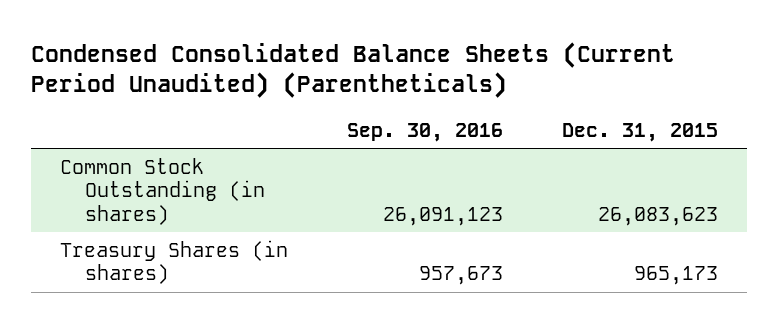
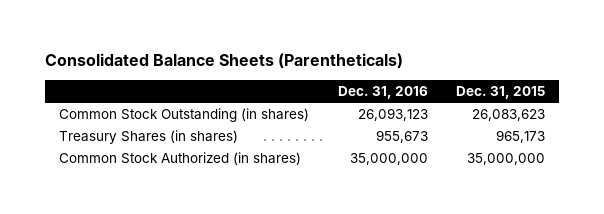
[31,41,676,99] Condensed Consolidated Balance Sheets (Current Period Unaudited) (Parentheticals) -> [45,53,404,69] Consolidated Balance Sheets (Parentheticals)
[347,122,504,142] Sep. 30, 2016 -> none
none -> [337,86,428,100] Dec. 31, 2016
none -> [59,152,302,166] Common Stock Authorized (in shares)

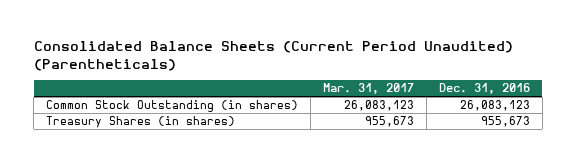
[45,53,404,69] Consolidated Balance Sheets (Parentheticals) -> [33,41,513,71] Consolidated Balance Sheets (Current Period Unaudited) (Parentheticals)
[456,86,546,100] Dec. 31, 2015 -> none
none -> [323,83,415,95] Mar. 31, 2017
[357,108,428,122] 26,093,123 -> [459,100,530,112] 26,083,123
[59,152,302,166] Common Stock Authorized (in shares) -> none

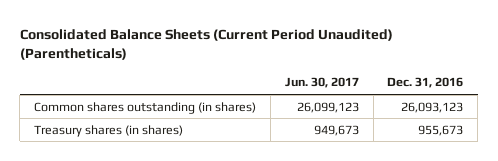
[323,83,415,95] Mar. 31, 2017 -> none
none -> [284,77,359,89] Jun. 30, 2017
[46,100,299,113] Common Stock Outstanding (in shares) -> [34,101,257,114] Common shares outstanding (in shares)
[459,100,530,112] 26,083,123 -> [401,101,464,113] 26,093,123
[46,116,236,129] Treasury Shares (in shares) -> [34,124,184,137] Treasury shares (in shares)

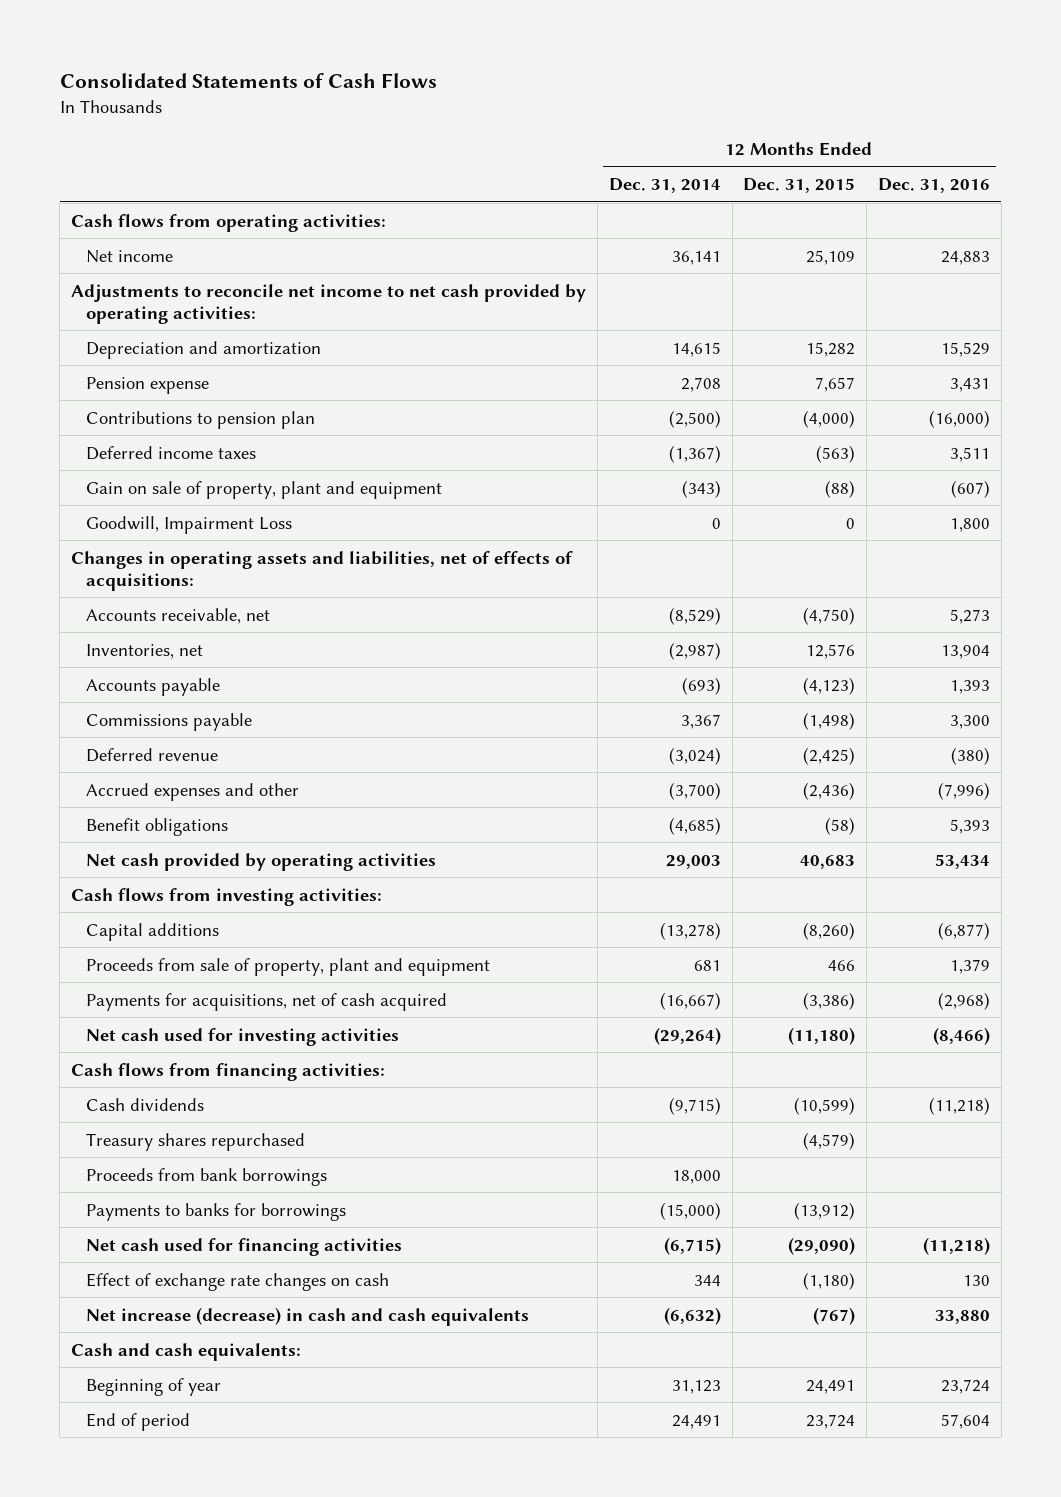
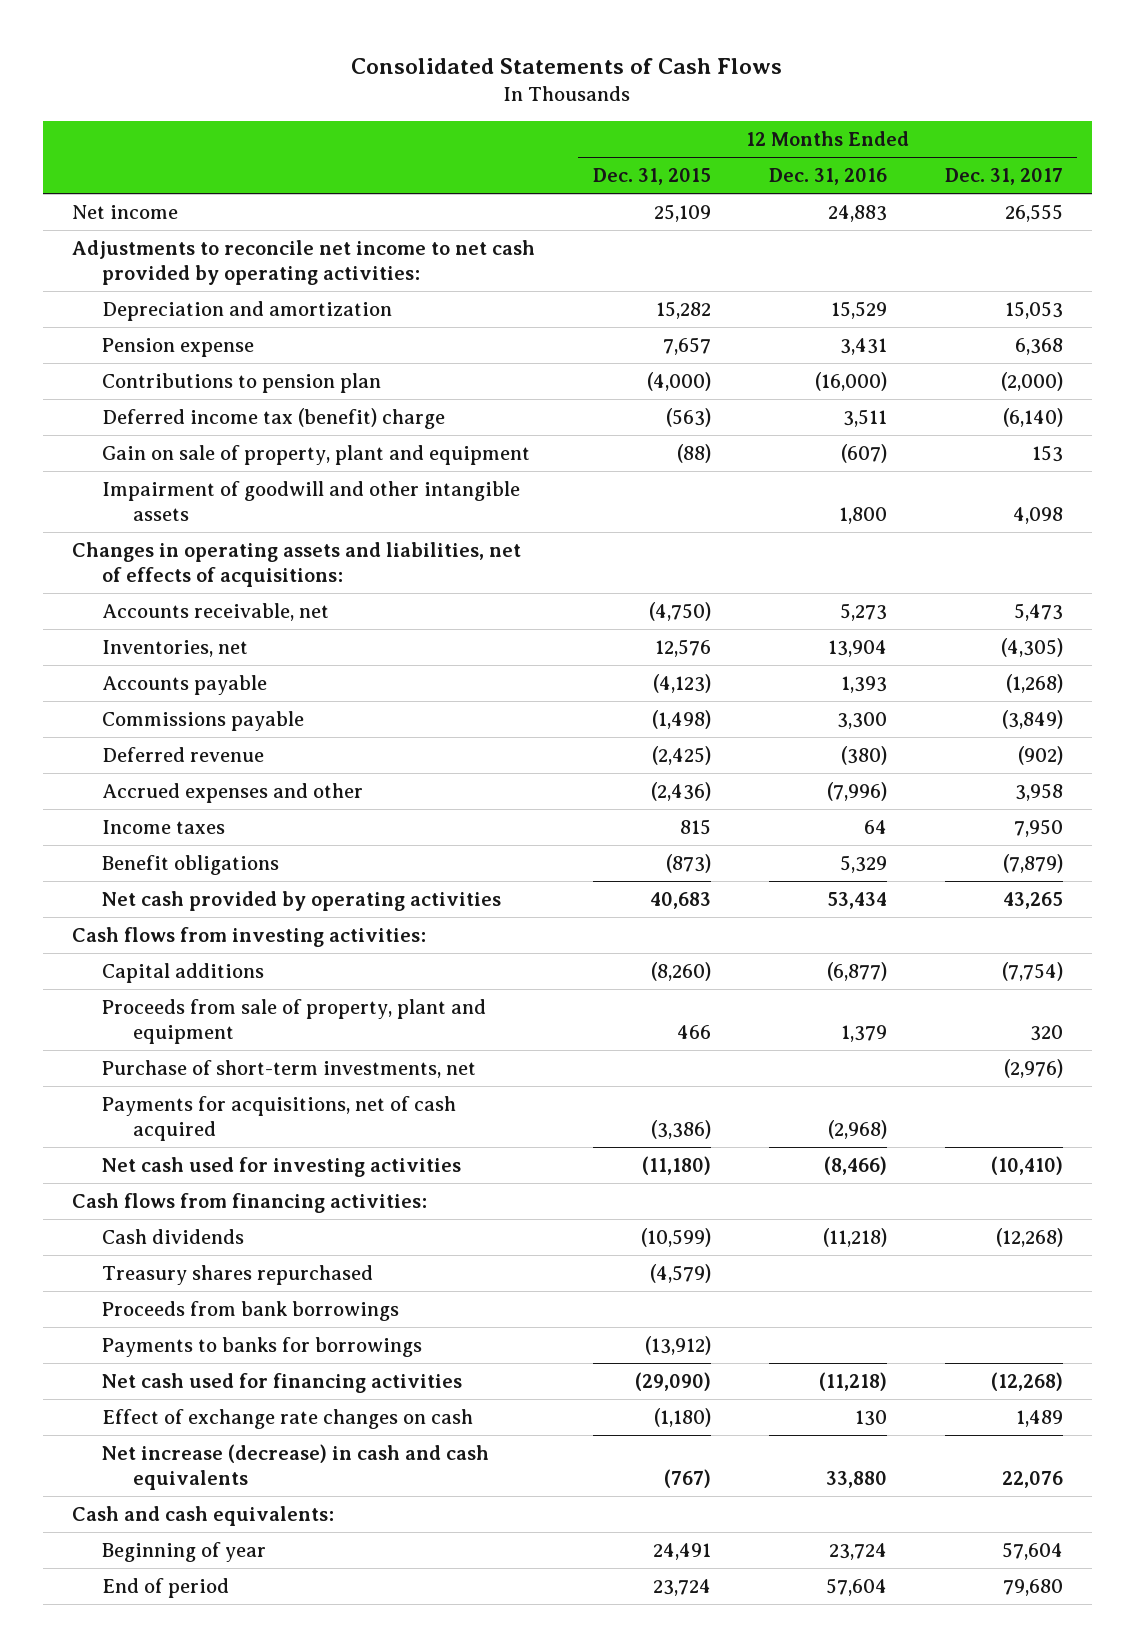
[608,178,721,194] Dec. 31, 2014 -> none
none -> [944,168,1063,186] Dec. 31, 2017
[71,213,387,232] Cash flows from operating activities: -> none
[86,445,257,460] Deferred income taxes -> [102,408,446,430] Deferred income tax (benefit) charge
[86,515,293,534] Goodwill, Impairment Loss -> none
none -> [102,481,521,521] Impairment of goodwill and other intangible assets
none -> [102,820,226,835] Income taxes
[825,816,856,835] (58) -> [665,854,711,874] (873)
[949,818,990,834] 5,393 -> [839,855,887,874] 5,329
none -> [102,1060,477,1079] Purchase of short-term investments, net

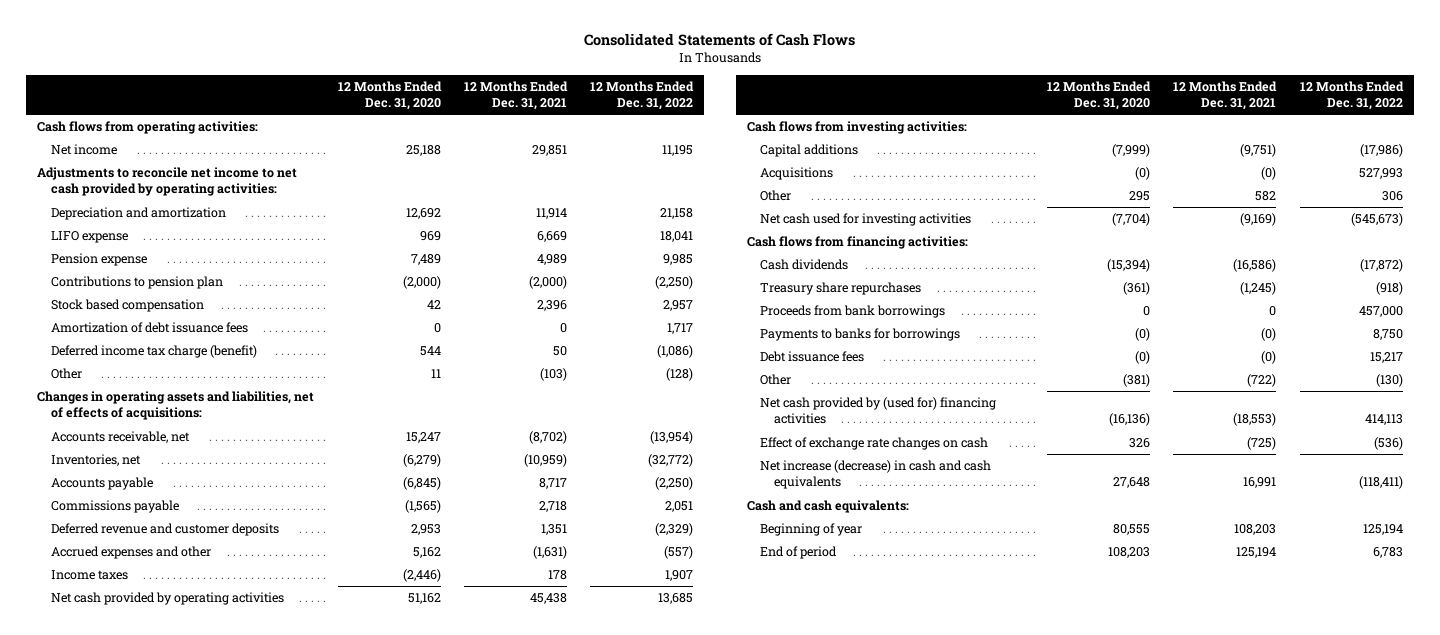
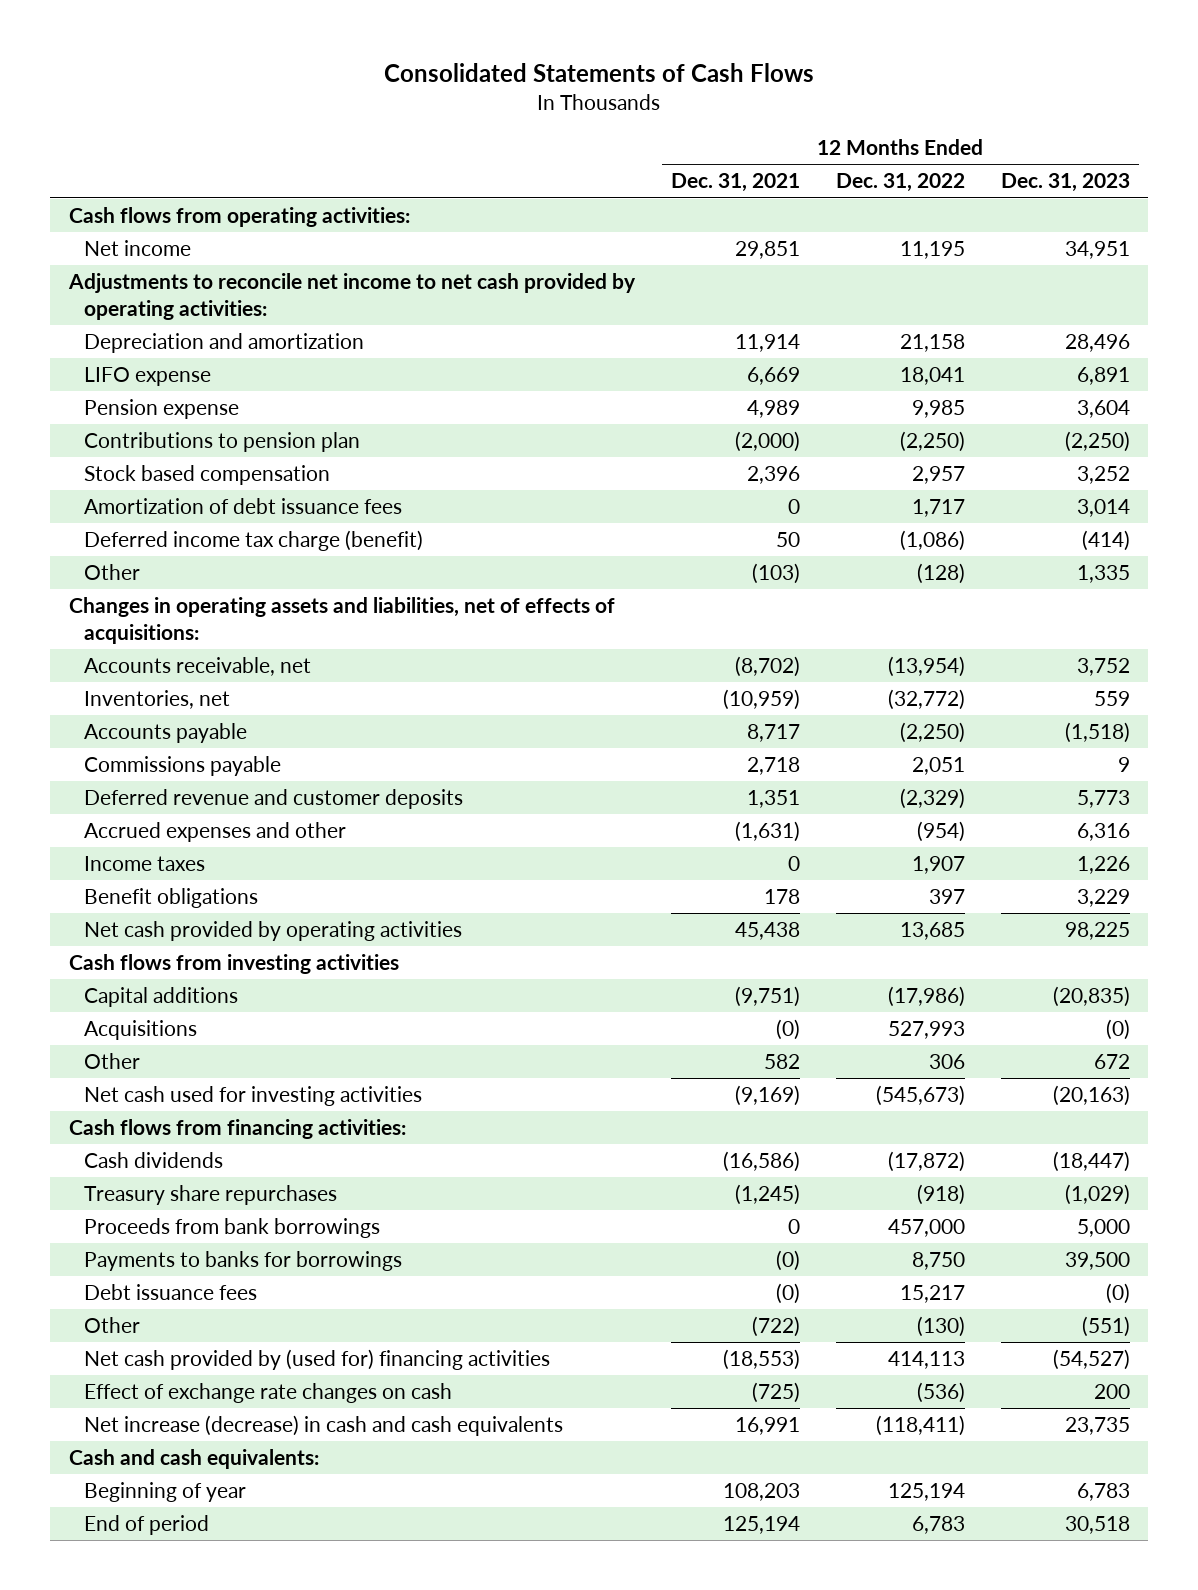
[337,80,442,111] 12 Months Ended Dec. 31, 2020 -> none
none -> [1000,173,1130,193] Dec. 31, 2023
[663,546,693,560] (557) -> [916,821,965,843] (954)
[547,570,567,581] 178 -> [787,856,800,872] 0
none -> [84,888,259,909] Benefit obligations
[747,121,968,135] Cash flows from investing activities: -> [68,954,399,975] Cash flows from investing activities

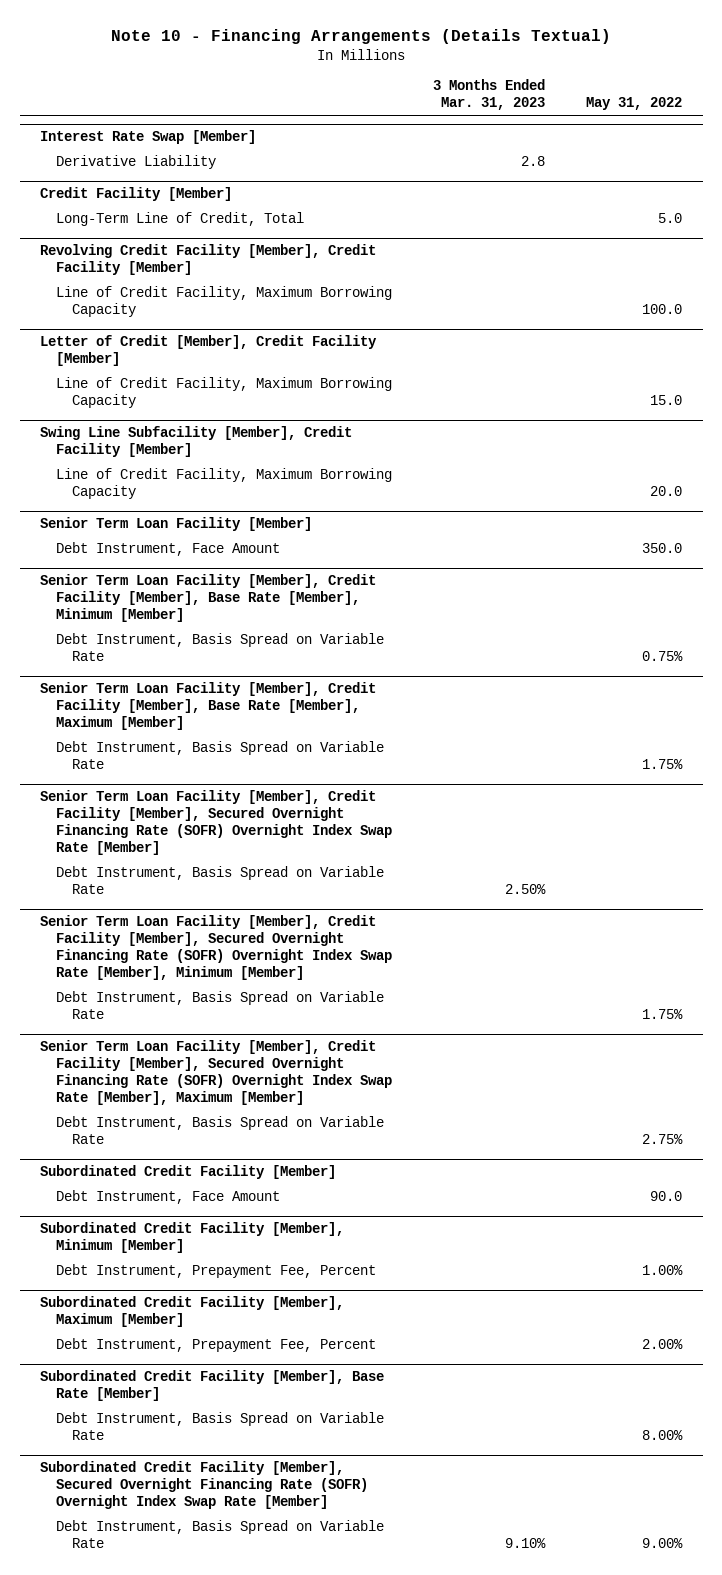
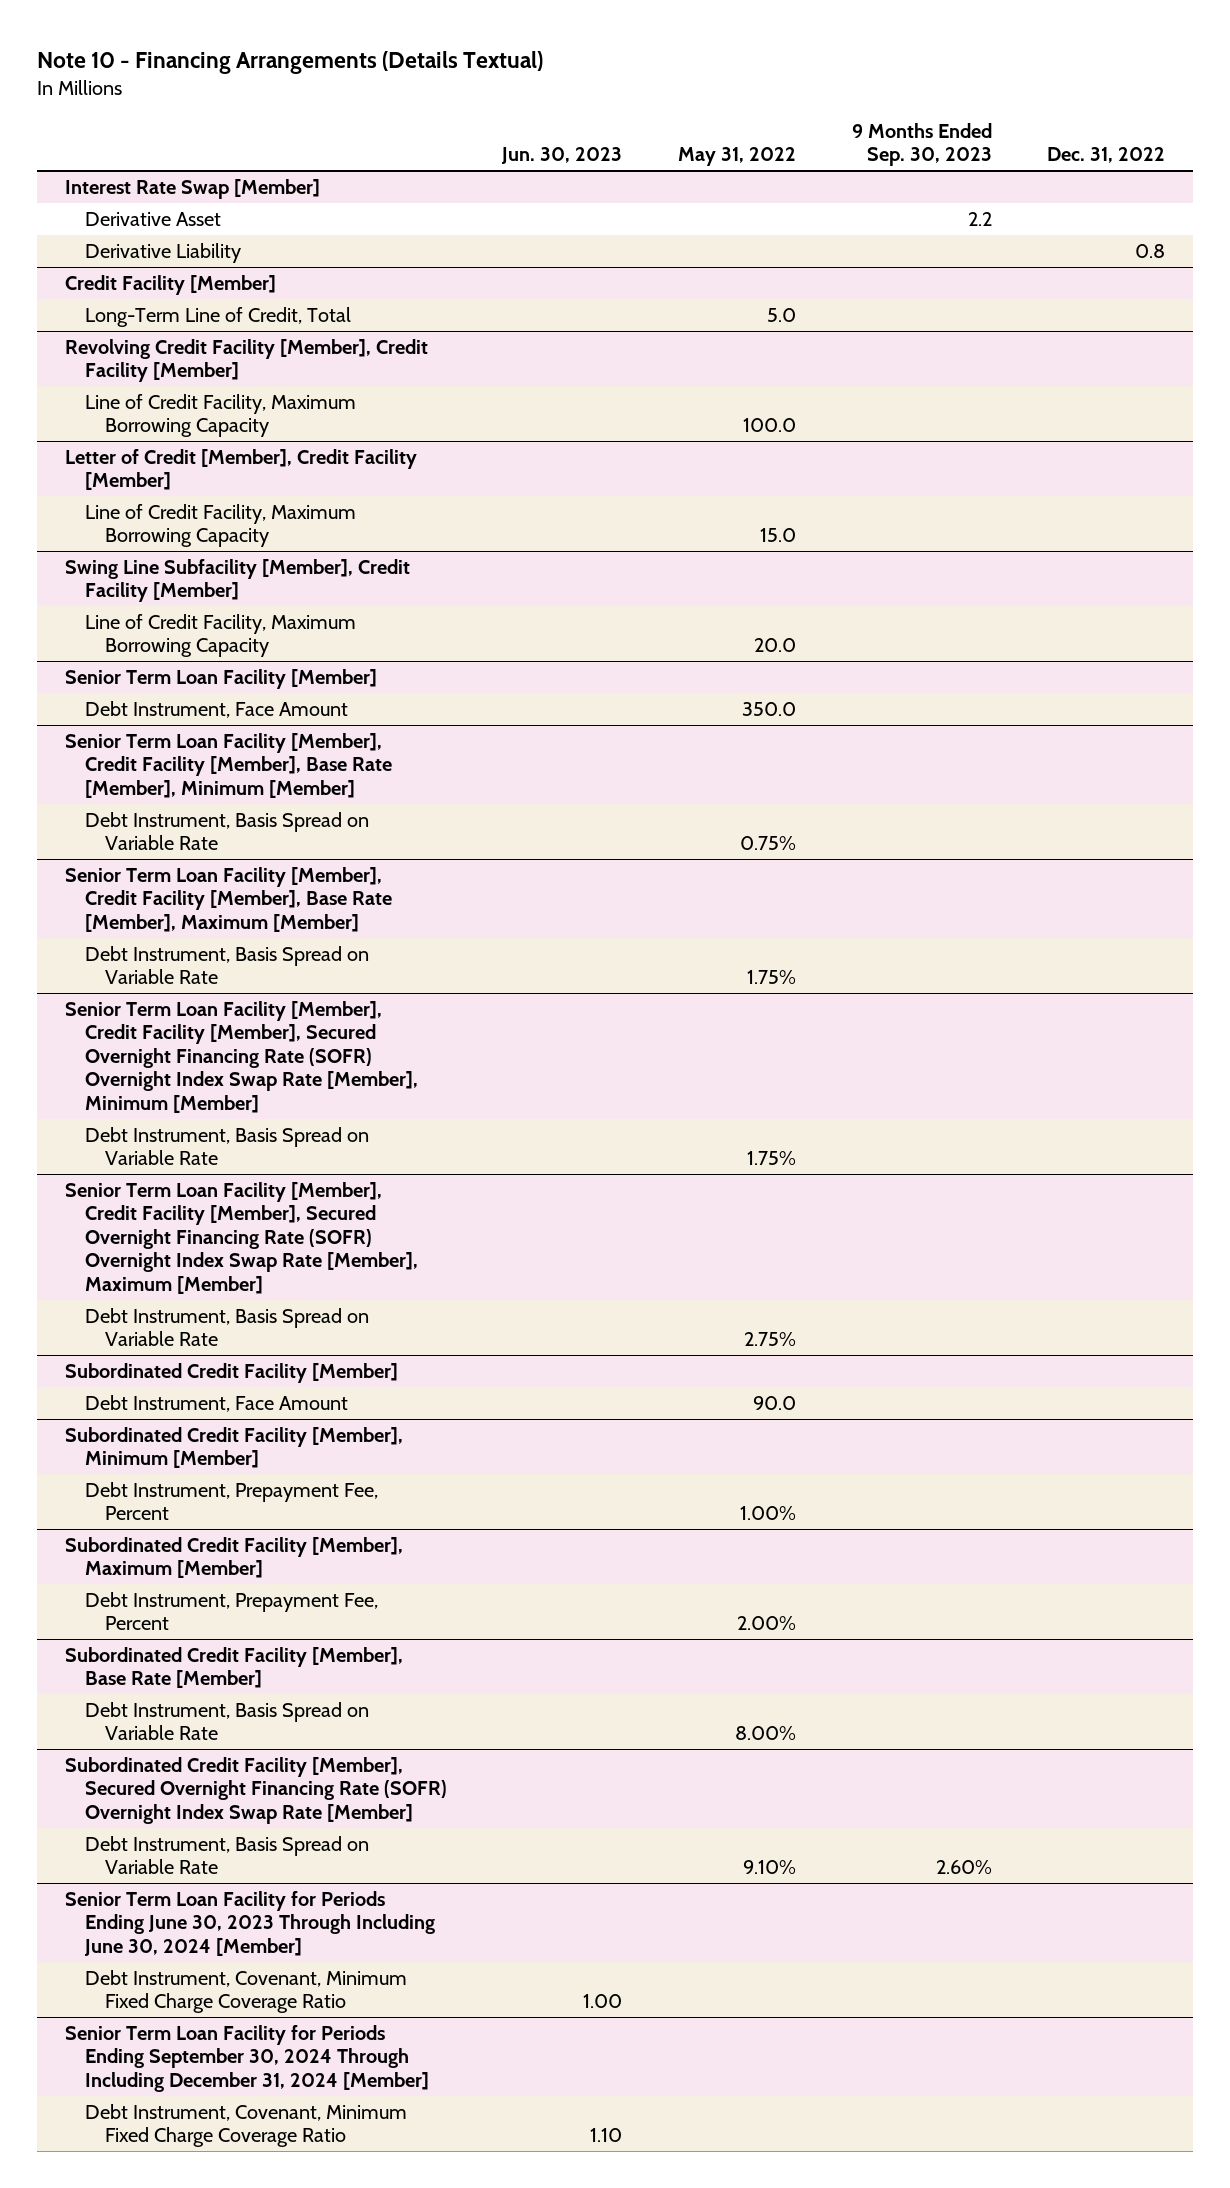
[433,79,546,111] 3 Months Ended Mar. 31, 2023 -> none
none -> [501,147,623,165] Jun. 30, 2023
none -> [851,122,992,167] 9 Months Ended Sep. 30, 2023
none -> [1047,147,1166,164] Dec. 31, 2022
none -> [84,211,221,226] Derivative Asset
[40,790,393,856] Senior Term Loan Facility [Member], Credit Facility [Member], Secured Overnight Financing Rate (SOFR) Overnight Index Swap Rate [Member] -> none
[56,865,385,894] Debt Instrument, Basis Spread on Variable Rate -> none
[642,1537,684,1548] 9.00% -> [743,1860,797,1875] 9.10%
none -> [65,1890,435,1956] Senior Term Loan Facility for Periods Ending June 30, 2023 Through Including June 30, 2024 [Member]
none -> [84,1969,407,2014] Debt Instrument, Covenant, Minimum Fixed Charge Coverage Ratio
none -> [65,2024,429,2092] Senior Term Loan Facility for Periods Ending September 30, 2024 Through Including December 31, 2024 [Member]
none -> [84,2103,407,2148] Debt Instrument, Covenant, Minimum Fixed Charge Coverage Ratio

